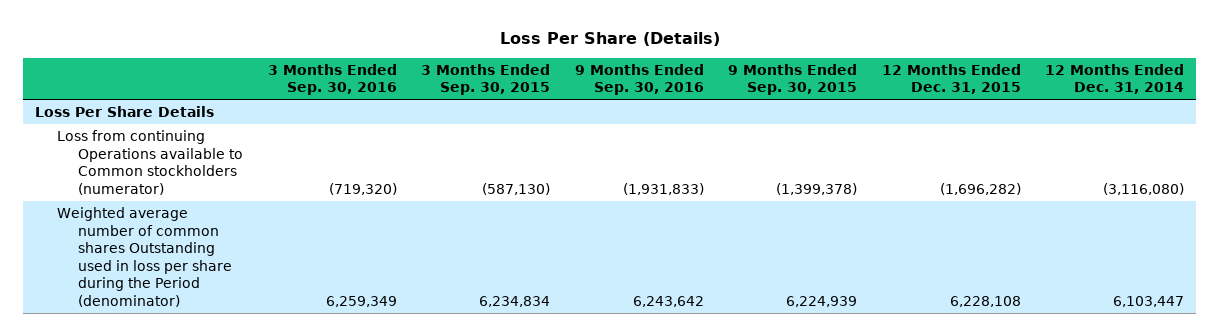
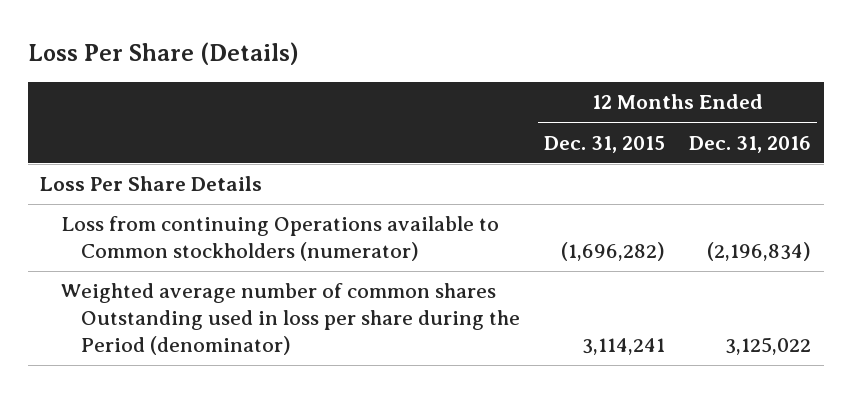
[267,63,397,96] 3 Months Ended Sep. 30, 2016 -> none
[421,63,551,96] 3 Months Ended Sep. 30, 2015 -> none
[574,63,704,96] 9 Months Ended Sep. 30, 2016 -> none
[728,63,858,96] 9 Months Ended Sep. 30, 2015 -> none
[1045,63,1185,95] 12 Months Ended Dec. 31, 2014 -> none
none -> [689,135,812,153] Dec. 31, 2016
[949,296,1021,308] 6,228,108 -> [582,337,666,355] 3,114,241

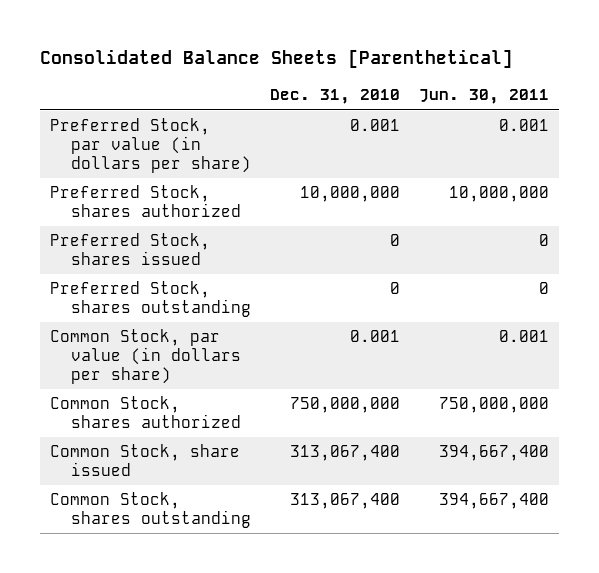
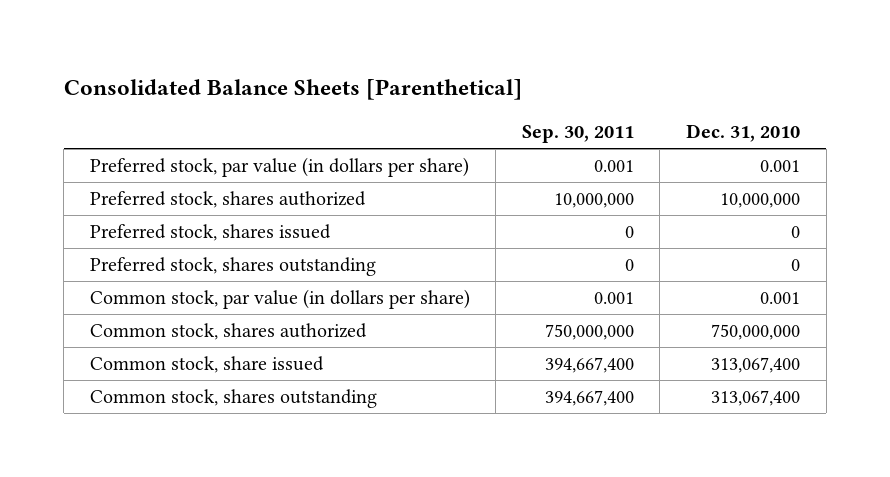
[419,89,550,105] Jun. 30, 2011 -> none
none -> [521,125,634,144] Sep. 30, 2011
[50,118,251,173] Preferred Stock, par value (in dollars per share) -> [89,157,469,178] Preferred stock, par value (in dollars per share)
[50,185,241,217] Preferred Stock, shares authorized -> [89,191,366,209] Preferred stock, shares authorized
[50,233,211,265] Preferred Stock, shares issued -> [89,224,331,242] Preferred stock, shares issued
[50,281,251,317] Preferred Stock, shares outstanding -> [89,257,376,277] Preferred stock, shares outstanding
[50,329,241,384] Common Stock, par value (in dollars per share) -> [89,289,470,310] Common stock, par value (in dollars per share)
[50,396,241,428] Common Stock, shares authorized -> [89,323,367,341] Common stock, shares authorized
[50,444,241,476] Common Stock, share issued -> [89,356,324,374] Common stock, share issued
[50,492,251,528] Common Stock, shares outstanding -> [89,389,377,409] Common stock, shares outstanding

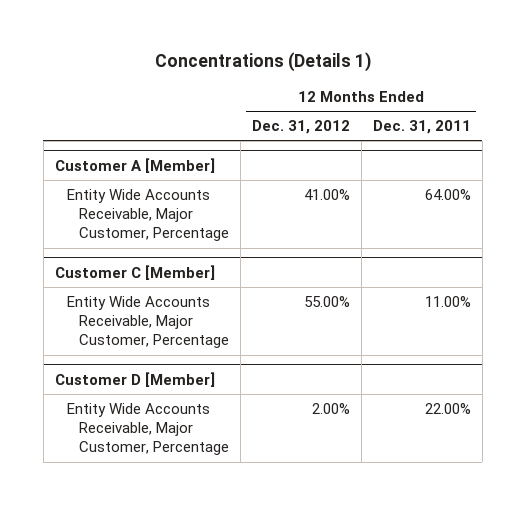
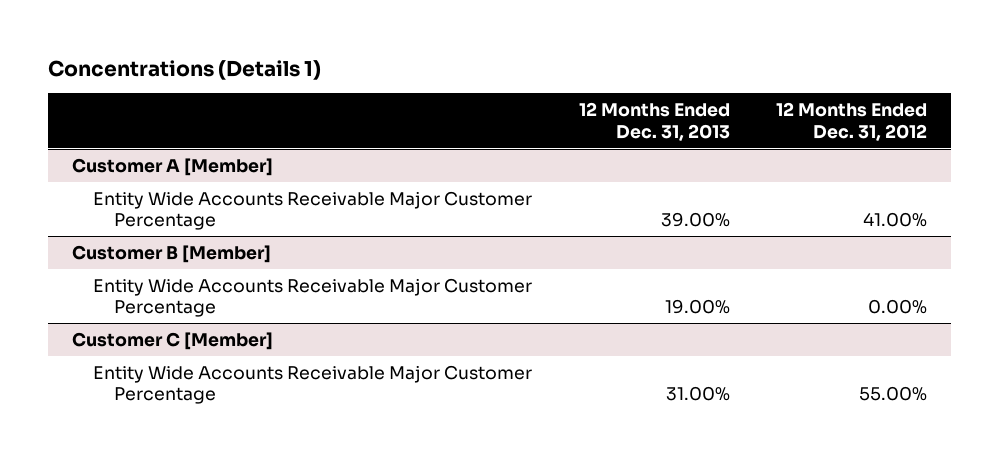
[372,119,471,134] Dec. 31, 2011 -> none
none -> [578,102,730,141] 12 Months Ended Dec. 31, 2013
[66,188,230,242] Entity Wide Accounts Receivable, Major Customer, Percentage -> [92,190,532,231] Entity Wide Accounts Receivable Major Customer Percentage
none -> [71,244,271,263] Customer B [Member]
none -> [92,277,532,318] Entity Wide Accounts Receivable Major Customer Percentage
[54,371,215,387] Customer D [Member] -> none
[66,402,230,456] Entity Wide Accounts Receivable, Major Customer, Percentage -> none
[66,295,230,349] Entity Wide Accounts Receivable, Major Customer, Percentage -> [92,364,532,405] Entity Wide Accounts Receivable Major Customer Percentage

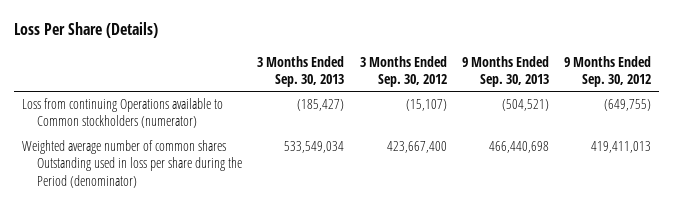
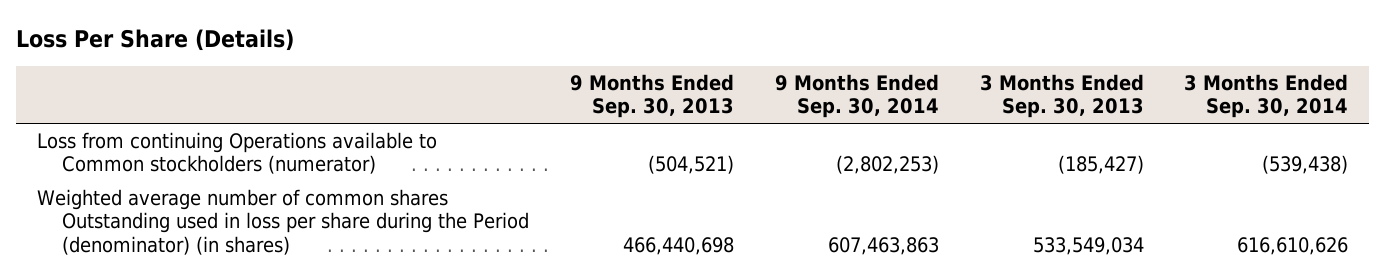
[359,55,447,87] 3 Months Ended Sep. 30, 2012 -> none
[564,55,652,87] 9 Months Ended Sep. 30, 2012 -> none
none -> [774,74,939,119] 9 Months Ended Sep. 30, 2014
none -> [1184,74,1349,119] 3 Months Ended Sep. 30, 2014
[21,140,243,188] Weighted average number of common shares Outstanding used in loss per share during the Period (denominator) -> [36,188,530,255] Weighted average number of common shares Outstanding used in loss per share during the Period (denominator) (in shares)

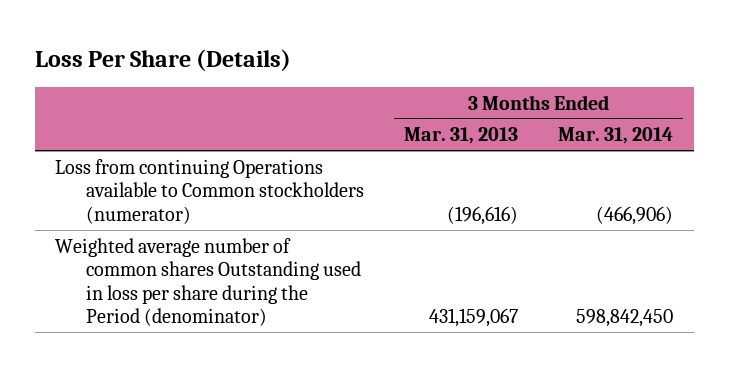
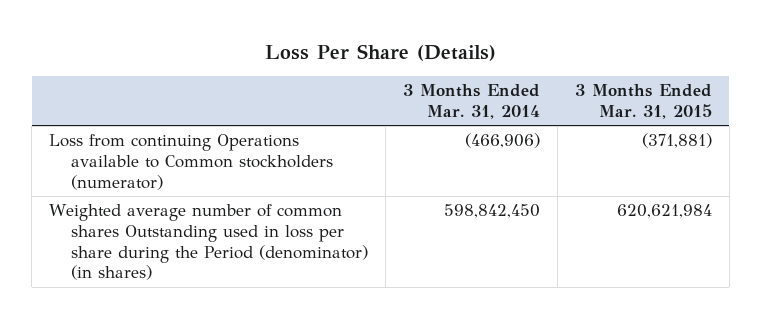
[404,127,519,145] Mar. 31, 2013 -> none
none -> [575,84,713,119] 3 Months Ended Mar. 31, 2015
[55,237,361,326] Weighted average number of common shares Outstanding used in loss per share during the Period (denominator) -> [49,204,369,281] Weighted average number of common shares Outstanding used in loss per share during the Period (denominator) (in shares)

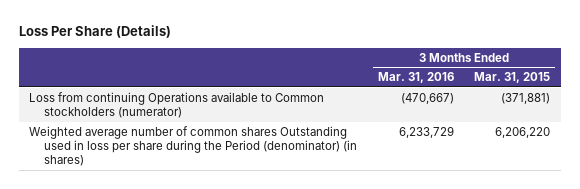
[403,84,541,119] 3 Months Ended Mar. 31, 2014 -> none
none -> [377,72,454,84] Mar. 31, 2016
[617,204,713,219] 620,621,984 -> [495,126,551,138] 6,206,220

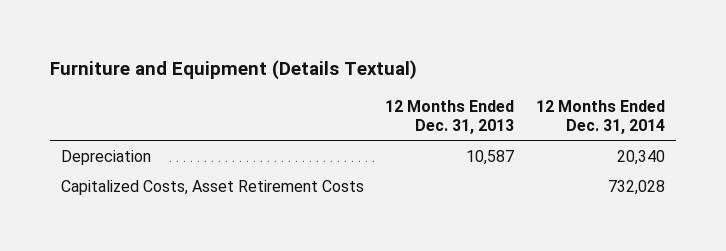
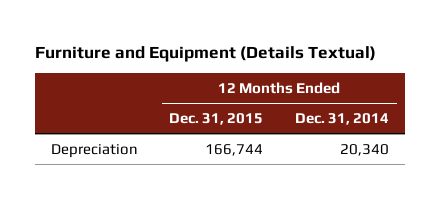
[385,99,515,134] 12 Months Ended Dec. 31, 2013 -> none
none -> [169,112,264,125] Dec. 31, 2015
[60,179,364,195] Capitalized Costs, Asset Retirement Costs -> none

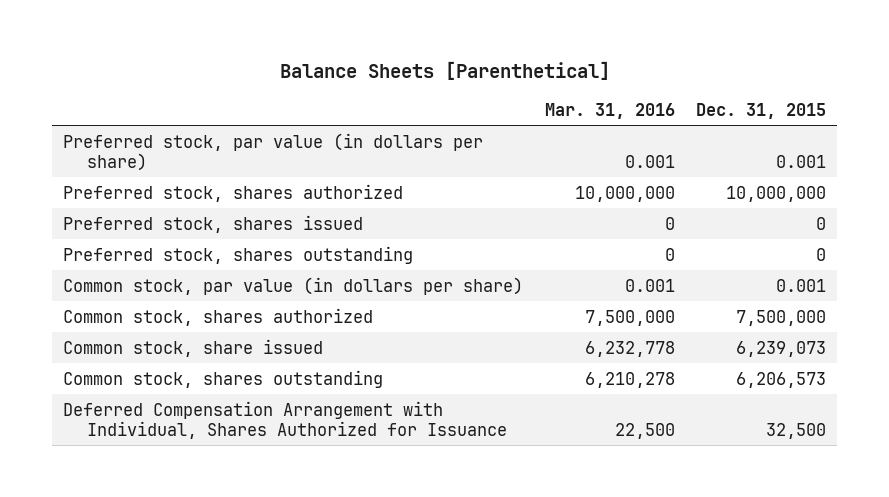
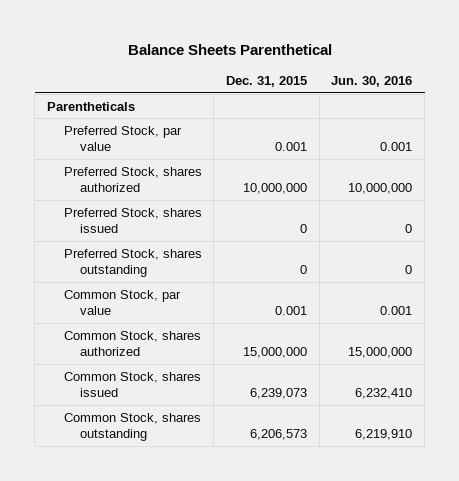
[279,60,610,80] Balance Sheets [Parenthetical] -> [127,44,332,56] Balance Sheets Parenthetical
[544,102,675,119] Mar. 31, 2016 -> none
none -> [331,76,413,88] Jun. 30, 2016
[63,400,507,439] Deferred Compensation Arrangement with Individual, Shares Authorized for Issuance -> none
none -> [46,101,135,111] Parentheticals
[63,132,484,171] Preferred stock, par value (in dollars per share) -> [63,125,182,152] Preferred Stock, par value
[63,183,404,202] Preferred stock, shares authorized -> [63,166,202,193] Preferred Stock, shares authorized
[63,214,364,233] Preferred stock, shares issued -> [63,207,202,234] Preferred Stock, shares issued
[63,245,414,264] Preferred stock, shares outstanding -> [63,248,202,278] Preferred Stock, shares outstanding
[63,276,524,295] Common stock, par value (in dollars per share) -> [63,289,181,316] Common Stock, par value
[63,307,374,326] Common stock, shares authorized -> [63,330,201,357] Common Stock, shares authorized
[736,309,827,326] 7,500,000 -> [243,347,308,359] 15,000,000
[63,338,324,357] Common stock, share issued -> [63,371,201,398] Common Stock, shares issued
[63,369,384,388] Common stock, shares outstanding -> [63,412,201,442] Common Stock, shares outstanding

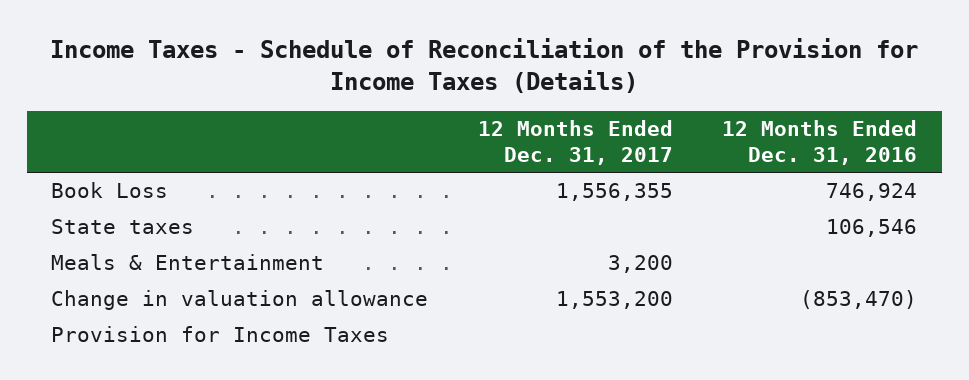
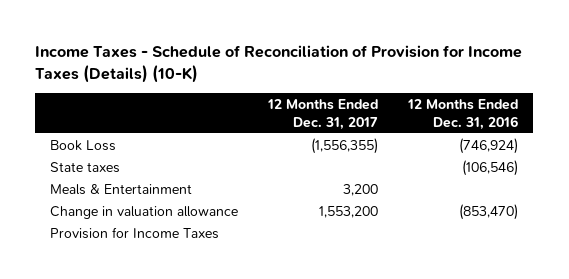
[50,38,919,94] Income Taxes - Schedule of Reconciliation of the Provision for Income Taxes (Details) -> [35,45,523,84] Income Taxes - Schedule of Reconciliation of Provision for Income Taxes (Details) (10-K)
[555,183,673,202] 1,556,355 -> [311,137,379,154] (1,556,355)
[826,183,918,202] 746,924 -> [459,137,519,154] (746,924)
[826,219,918,238] 106,546 -> [462,159,519,176] (106,546)

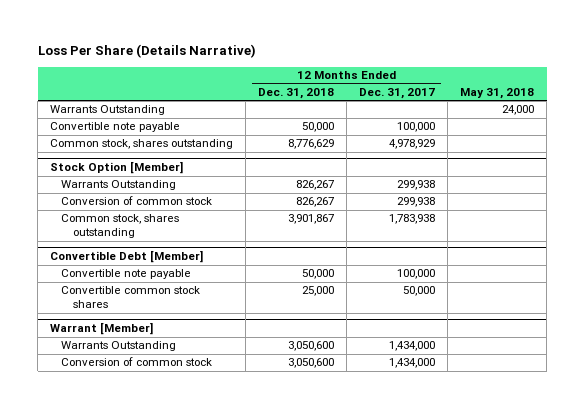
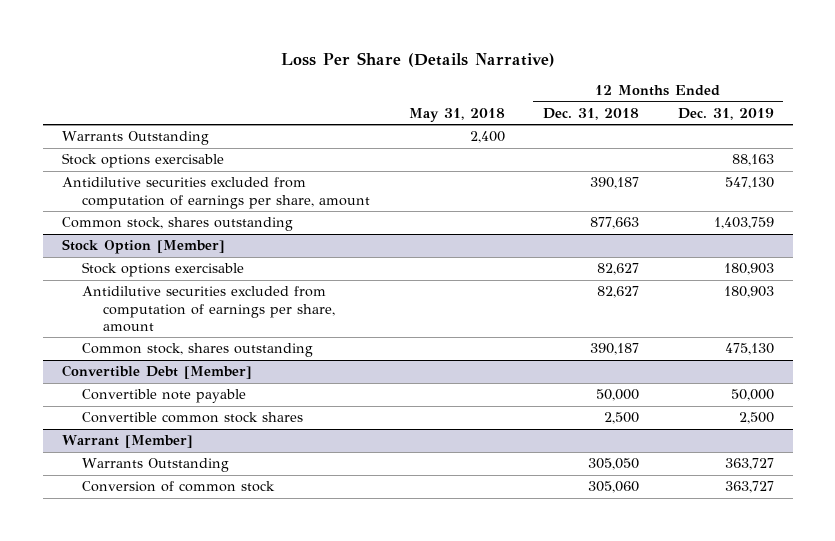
[359,88,436,100] Dec. 31, 2017 -> none
none -> [677,107,774,120] Dec. 31, 2019
[50,122,181,133] Convertible note payable -> none
[502,105,535,116] 24,000 -> [469,131,505,144] 2,400
none -> [61,153,224,169] Stock options exercisable
none -> [61,177,371,209] Antidilutive securities excluded from computation of earnings per share, amount
[288,139,335,150] 8,776,629 -> [590,217,640,230] 877,663
[61,180,177,191] Warrants Outstanding -> none
[61,196,213,206] Conversion of common stock -> none
none -> [82,262,245,278] Stock options exercisable
none -> [82,286,335,333] Antidilutive securities excluded from computation of earnings per share, amount
[288,214,335,225] 3,901,867 -> [590,343,640,356] 390,187
[302,286,335,297] 25,000 -> [604,412,640,425] 2,500
[288,341,335,352] 3,050,600 -> [588,458,640,471] 305,050
[288,358,335,369] 3,050,600 -> [588,481,640,494] 305,060

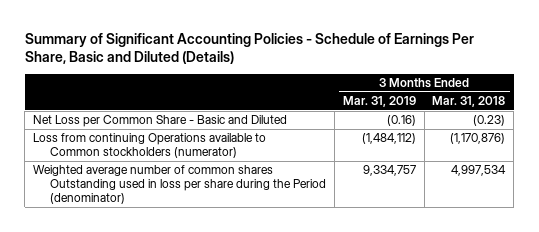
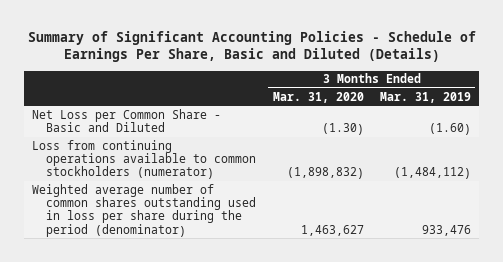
[432,96,506,108] Mar. 31, 2018 -> none
none -> [272,91,364,103] Mar. 31, 2020
[386,115,416,127] (0.16) -> [428,123,471,136] (1.60)
[33,133,267,159] Loss from continuing Operations available to Common stockholders (numerator) -> [32,139,257,180] Loss from continuing operations available to common stockholders (numerator)
[33,165,327,205] Weighted average number of common shares Outstanding used in loss per share during the Period (denominator) -> [32,183,257,237] Weighted average number of common shares outstanding used in loss per share during the period (denominator)
[362,165,416,177] 9,334,757 -> [421,224,471,236] 933,476

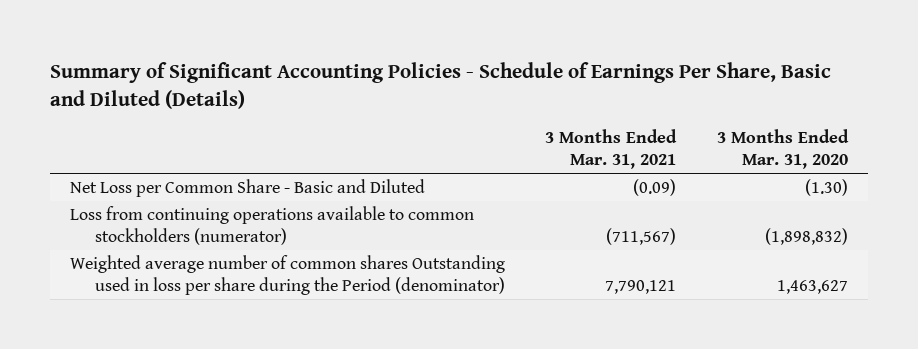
[379,91,471,103] Mar. 31, 2019 -> none
none -> [545,128,678,170] 3 Months Ended Mar. 31, 2021
[32,183,257,237] Weighted average number of common shares outstanding used in loss per share during the period (denominator) -> [69,255,506,296] Weighted average number of common shares Outstanding used in loss per share during the Period (denominator)

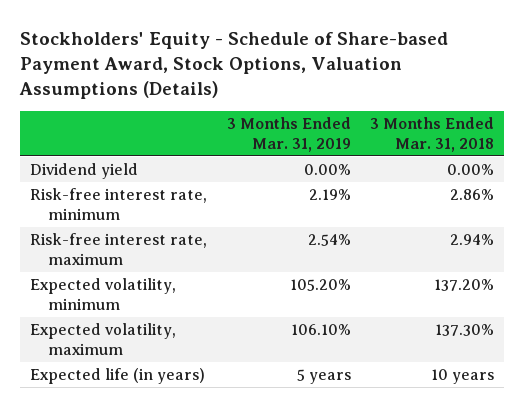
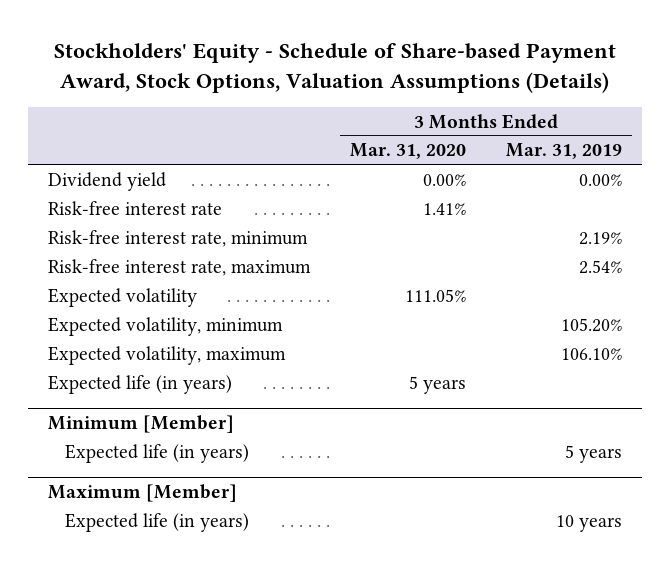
[370,116,495,152] 3 Months Ended Mar. 31, 2018 -> none
none -> [349,143,466,160] Mar. 31, 2020
none -> [47,200,222,215] Risk-free interest rate
none -> [47,287,197,307] Expected volatility
none -> [47,374,232,394] Expected life (in years)
none -> [47,414,234,433] Minimum [Member]
none -> [47,483,237,502] Maximum [Member]
none -> [64,512,249,532] Expected life (in years)

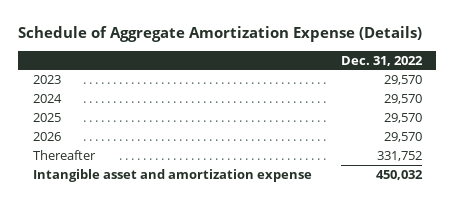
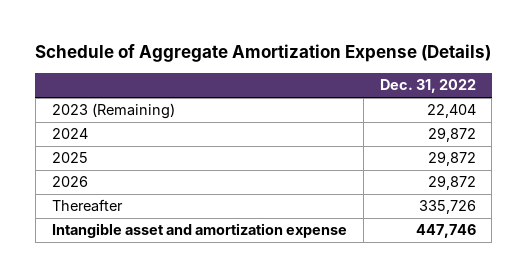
[32,74,61,84] 2023 -> [51,103,175,120] 2023 (Remaining)
[383,74,422,85] 29,570 -> [426,104,476,119] 22,404
[383,93,422,104] 29,570 -> [427,127,476,143] 29,872
[383,112,422,123] 29,570 -> [427,151,476,167] 29,872
[383,131,422,142] 29,570 -> [427,175,476,191] 29,872
[376,150,422,161] 331,752 -> [418,200,476,215] 335,726
[375,169,423,180] 450,032 -> [415,224,476,239] 447,746

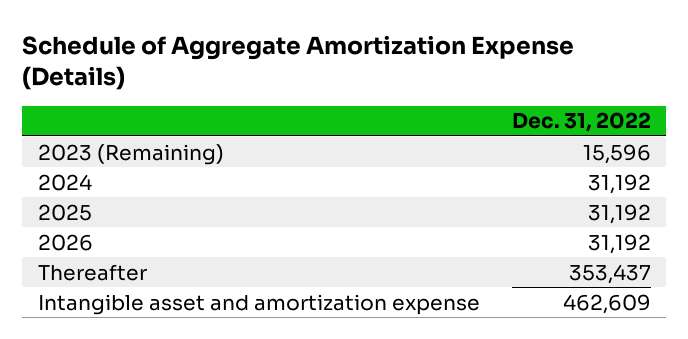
[426,104,476,119] 22,404 -> [582,143,651,164] 15,596
[427,127,476,143] 29,872 -> [587,173,651,194] 31,192
[427,151,476,167] 29,872 -> [587,203,651,224] 31,192
[427,175,476,191] 29,872 -> [587,233,651,254] 31,192
[418,200,476,215] 335,726 -> [568,263,651,284] 353,437
[415,224,476,239] 447,746 -> [562,293,651,314] 462,609

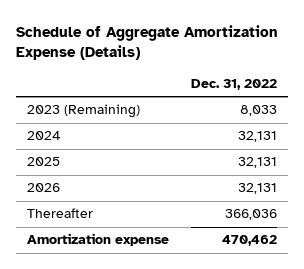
[582,143,651,164] 15,596 -> [239,105,277,117] 8,033
[587,173,651,194] 31,192 -> [237,131,277,143] 32,131
[587,203,651,224] 31,192 -> [237,157,277,169] 32,131
[587,233,651,254] 31,192 -> [237,183,277,195] 32,131
[568,263,651,284] 353,437 -> [224,209,277,221] 366,036
[37,293,480,315] Intangible asset and amortization expense -> [26,233,169,247] Amortization expense
[562,293,651,314] 462,609 -> [221,235,277,247] 470,462

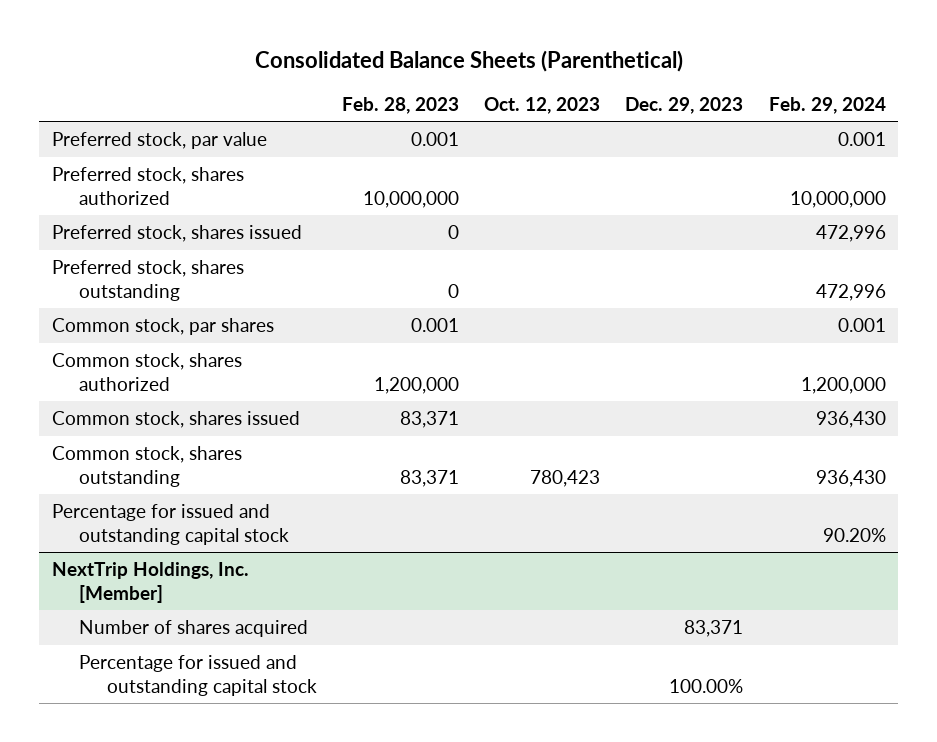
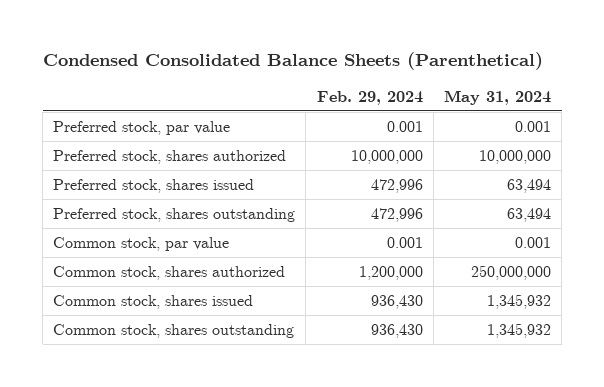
[254,50,683,73] Consolidated Balance Sheets (Parenthetical) -> [42,52,543,71] Condensed Consolidated Balance Sheets (Parenthetical)
[342,96,460,114] Feb. 28, 2023 -> none
[484,96,601,114] Oct. 12, 2023 -> none
[625,96,744,114] Dec. 29, 2023 -> none
none -> [443,89,551,105] May 31, 2024
[51,317,274,335] Common stock, par shares -> [53,236,230,251] Common stock, par value
[51,503,290,545] Percentage for issued and outstanding capital stock -> none
[51,561,249,603] NextTrip Holdings, Inc. [Member] -> none
[79,619,309,637] Number of shares acquired -> none
[79,654,318,696] Percentage for issued and outstanding capital stock -> none

